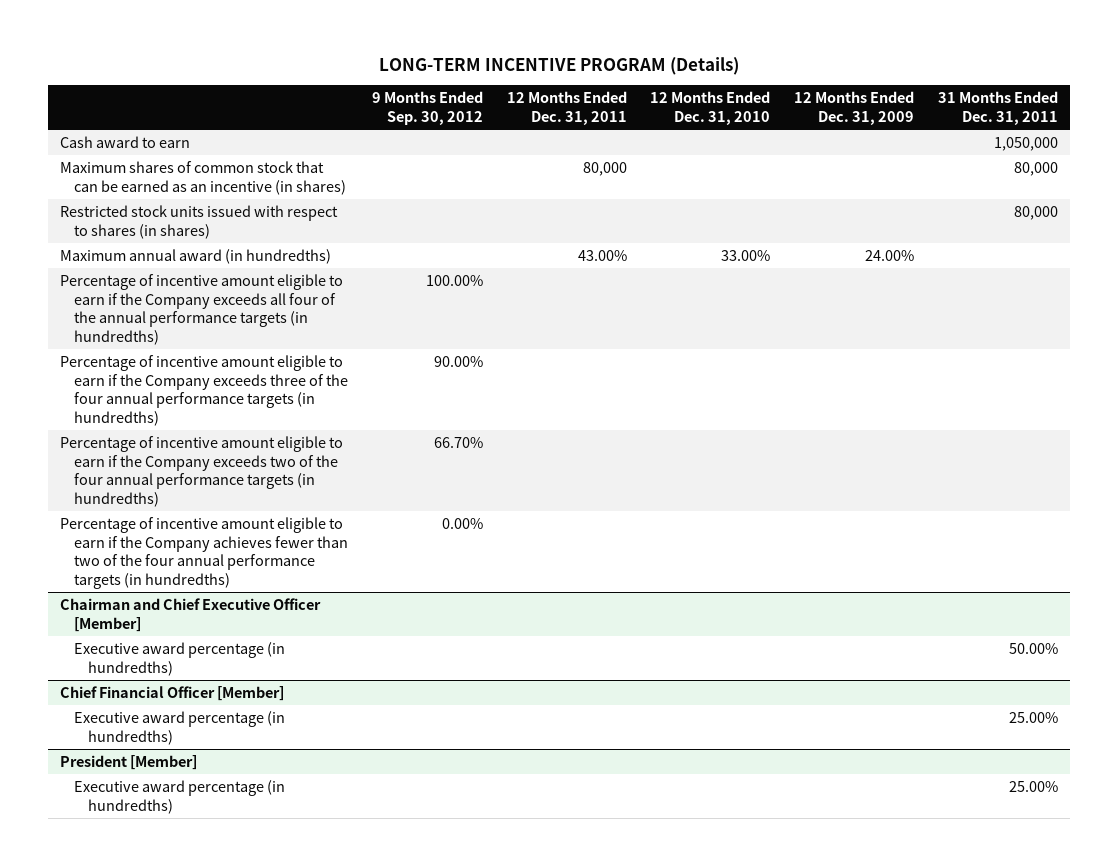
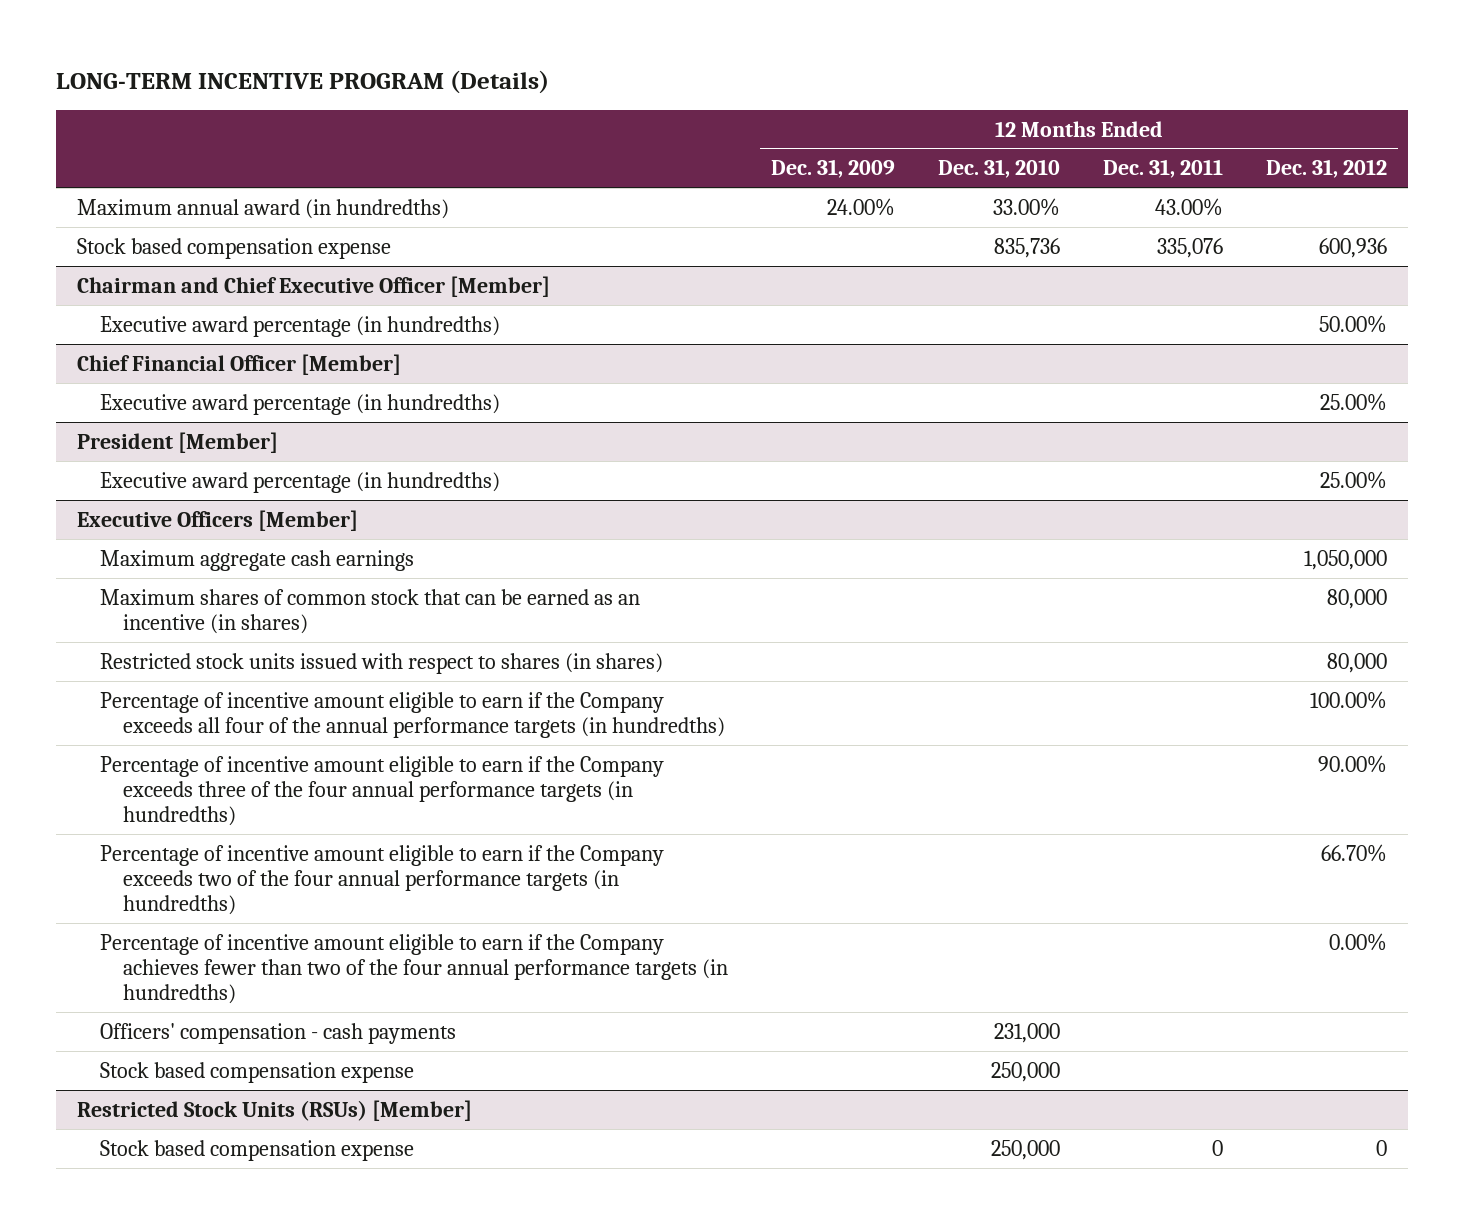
[371,91,483,125] 9 Months Ended Sep. 30, 2012 -> none
[937,91,1058,125] 31 Months Ended Dec. 31, 2011 -> none
none -> [1265,159,1387,179] Dec. 31, 2012
[60,135,191,148] Cash award to earn -> none
[60,160,346,195] Maximum shares of common stock that can be earned as an incentive (in shares) -> none
[60,204,339,239] Restricted stock units issued with respect to shares (in shares) -> none
[60,273,344,345] Percentage of incentive amount eligible to earn if the Company exceeds all four of the annual performance targets (in hundredths) -> none
[60,354,348,426] Percentage of incentive amount eligible to earn if the Company exceeds three of the four annual performance targets (in hundredths) -> none
[60,435,344,507] Percentage of incentive amount eligible to earn if the Company exceeds two of the four annual performance targets (in hundredths) -> none
[60,516,348,589] Percentage of incentive amount eligible to earn if the Company achieves fewer than two of the four annual performance targets (in hundredths) -> none
none -> [77,237,392,259] Stock based compensation expense
none -> [77,509,359,531] Executive Officers [Member]
none -> [99,549,414,571] Maximum aggregate cash earnings
none -> [99,588,640,634] Maximum shares of common stock that can be earned as an incentive (in shares)
none -> [99,652,663,674] Restricted stock units issued with respect to shares (in shares)
none -> [99,691,725,738] Percentage of incentive amount eligible to earn if the Company exceeds all four of the annual performance targets (in hundredths)
none -> [99,755,664,826] Percentage of incentive amount eligible to earn if the Company exceeds three of the four annual performance targets (in hundredths)
none -> [99,844,664,915] Percentage of incentive amount eligible to earn if the Company exceeds two of the four annual performance targets (in hundredths)
none -> [99,933,728,1004] Percentage of incentive amount eligible to earn if the Company achieves fewer than two of the four annual performance targets (in hundredths)
none -> [99,1022,456,1044] Officers' compensation - cash payments
none -> [99,1061,414,1083] Stock based compensation expense
none -> [77,1099,473,1121] Restricted Stock Units (RSUs) [Member]
none -> [99,1139,414,1161] Stock based compensation expense

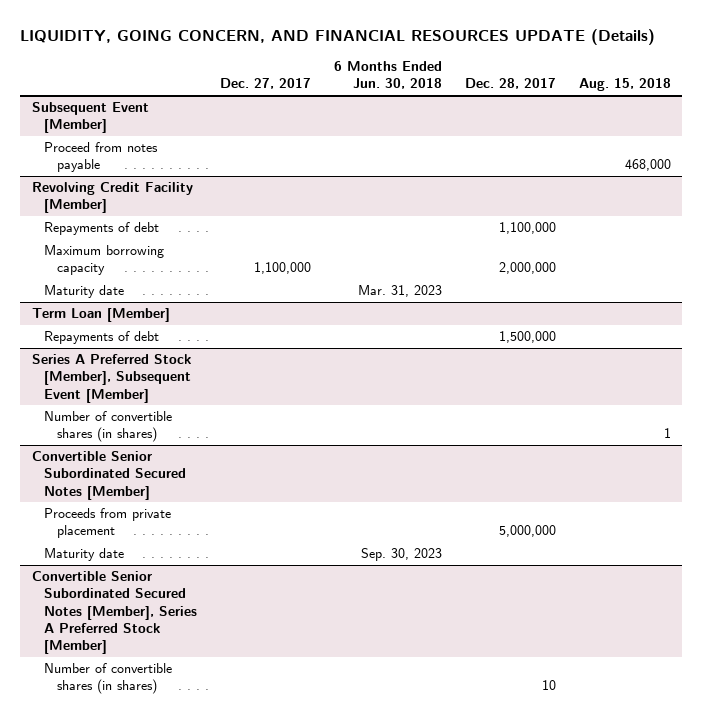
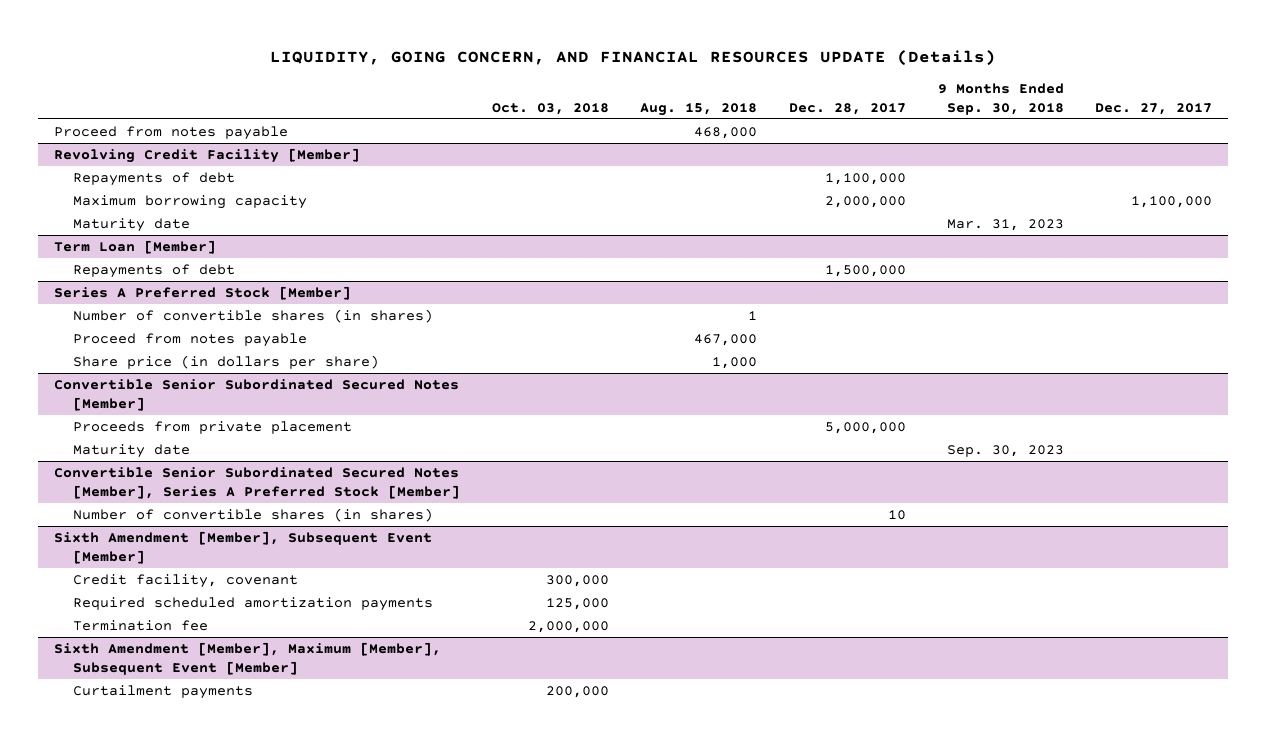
[334,61,443,90] 6 Months Ended Jun. 30, 2018 -> none
none -> [491,102,609,115] Oct. 03, 2018
none -> [937,82,1064,115] 9 Months Ended Sep. 30, 2018
[31,102,149,134] Subsequent Event [Member] -> none
[31,354,192,403] Series A Preferred Stock [Member], Subsequent Event [Member] -> [54,286,352,301] Series A Preferred Stock [Member]
none -> [73,333,308,348] Proceed from notes payable
none -> [73,355,380,370] Share price (in dollars per share)
none -> [54,531,433,564] Sixth Amendment [Member], Subsequent Event [Member]
none -> [73,574,299,589] Credit facility, covenant
none -> [73,597,434,612] Required scheduled amortization payments
none -> [73,620,209,632] Termination fee
none -> [54,642,442,675] Sixth Amendment [Member], Maximum [Member], Subsequent Event [Member]
none -> [73,685,254,700] Curtailment payments

